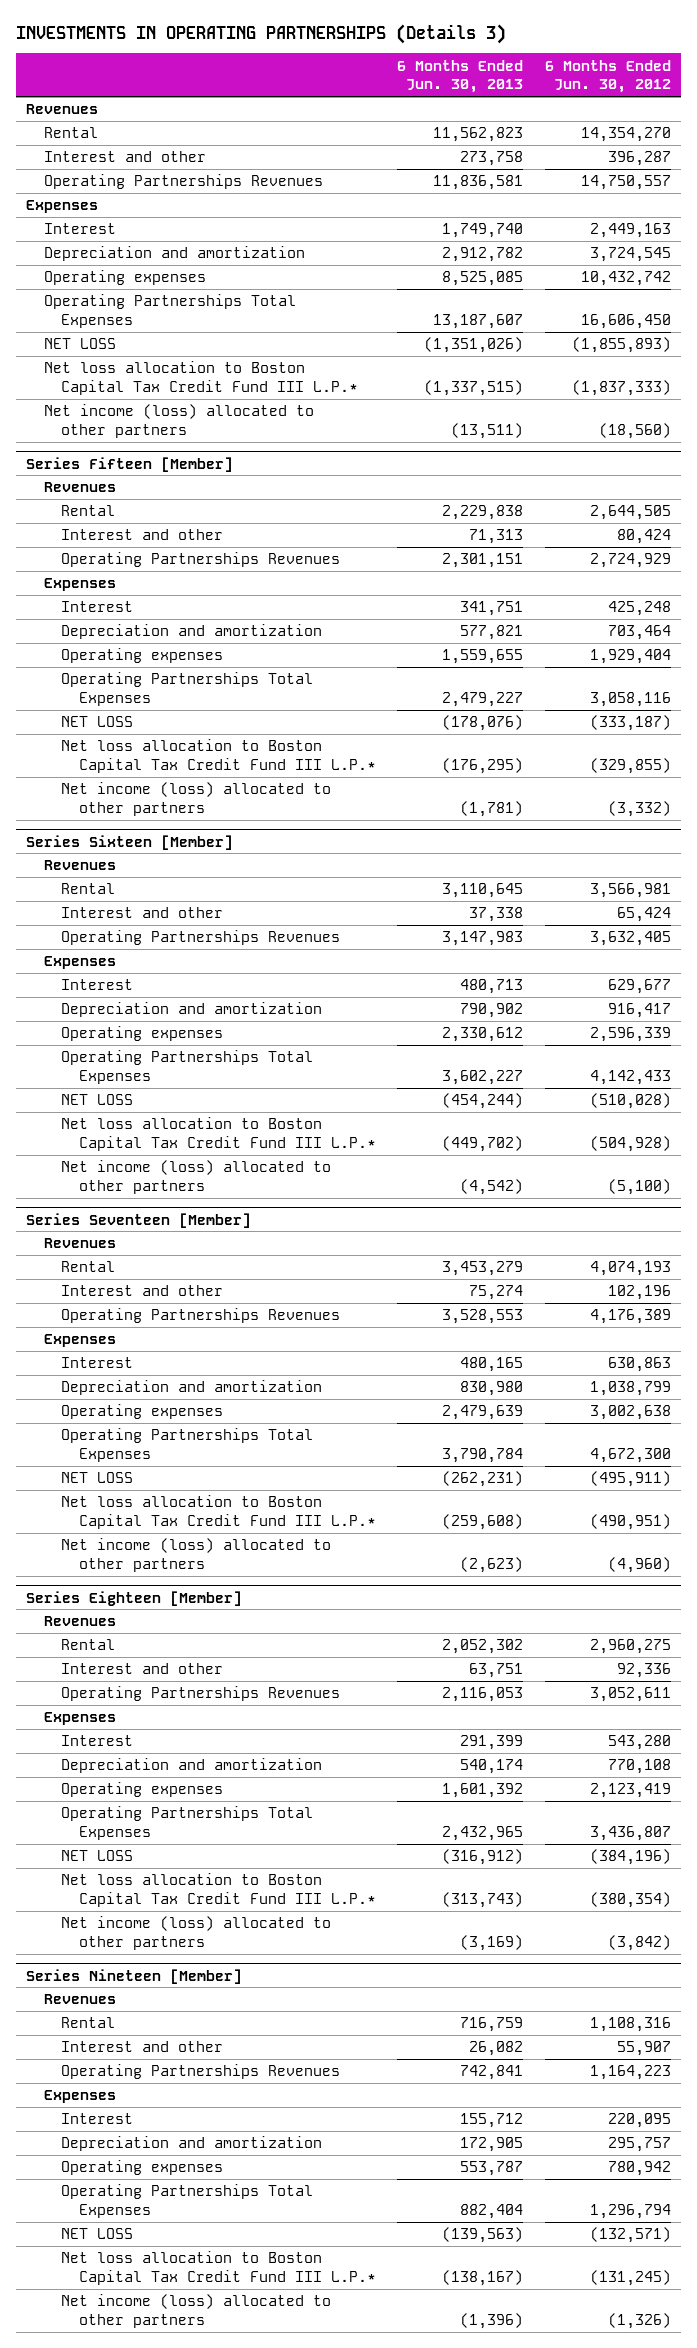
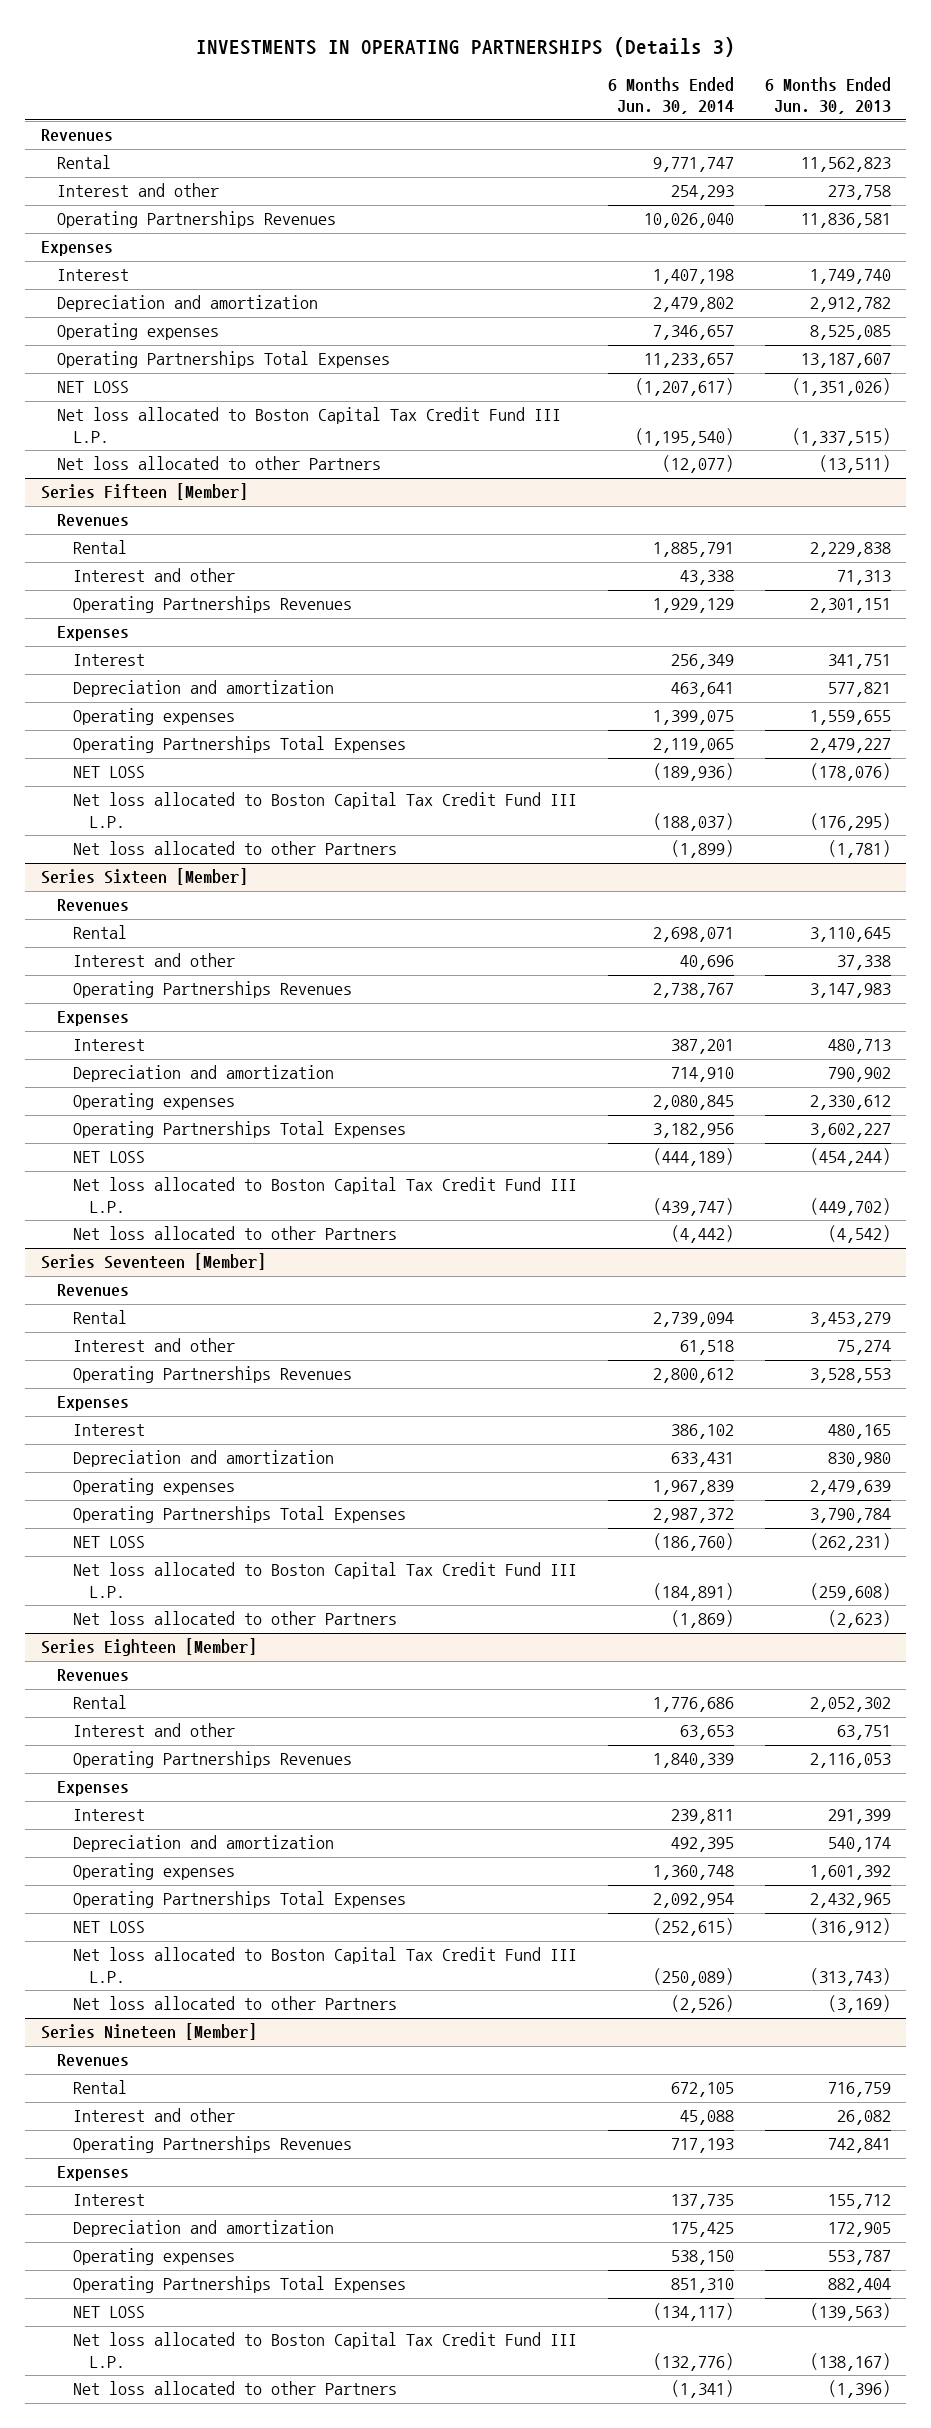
[544,59,671,94] 6 Months Ended Jun. 30, 2012 -> none
none -> [607,77,734,115] 6 Months Ended Jun. 30, 2014
[43,361,359,395] Net loss allocation to Boston Capital Tax Credit Fund III L.P.* -> [56,407,561,443] Net loss allocated to Boston Capital Tax Credit Fund III L.P.
[43,404,314,438] Net income (loss) allocated to other partners -> [56,456,381,471] Net loss allocated to other Partners
[61,739,376,773] Net loss allocation to Boston Capital Tax Credit Fund III L.P.* -> [72,792,577,828] Net loss allocated to Boston Capital Tax Credit Fund III L.P.
[61,782,332,816] Net income (loss) allocated to other partners -> [72,841,397,856] Net loss allocated to other Partners
[61,1117,376,1151] Net loss allocation to Boston Capital Tax Credit Fund III L.P.* -> [72,1177,577,1213] Net loss allocated to Boston Capital Tax Credit Fund III L.P.
[61,1160,332,1194] Net income (loss) allocated to other partners -> [72,1226,397,1241] Net loss allocated to other Partners
[61,1495,376,1529] Net loss allocation to Boston Capital Tax Credit Fund III L.P.* -> [72,1562,577,1598] Net loss allocated to Boston Capital Tax Credit Fund III L.P.
[61,1538,332,1572] Net income (loss) allocated to other partners -> [72,1611,397,1626] Net loss allocated to other Partners
[61,1873,376,1907] Net loss allocation to Boston Capital Tax Credit Fund III L.P.* -> [72,1947,577,1983] Net loss allocated to Boston Capital Tax Credit Fund III L.P.
[61,1916,332,1950] Net income (loss) allocated to other partners -> [72,1996,397,2011] Net loss allocated to other Partners
[61,2251,376,2285] Net loss allocation to Boston Capital Tax Credit Fund III L.P.* -> [72,2332,577,2368] Net loss allocated to Boston Capital Tax Credit Fund III L.P.
[61,2294,332,2328] Net income (loss) allocated to other partners -> [72,2381,397,2396] Net loss allocated to other Partners

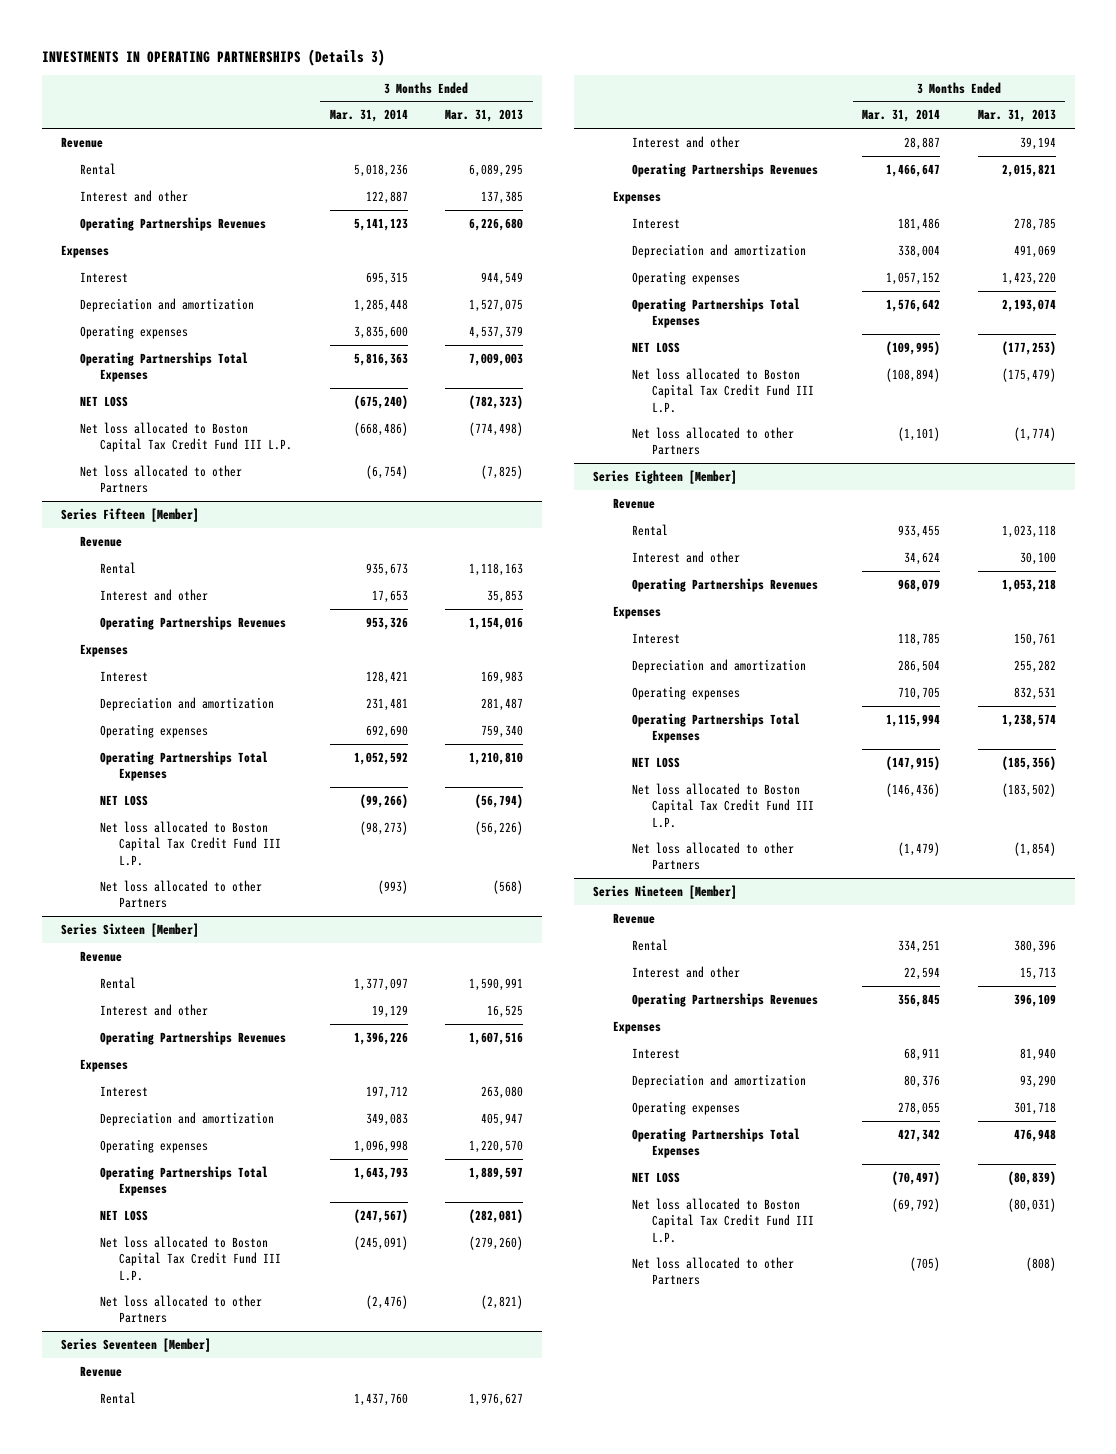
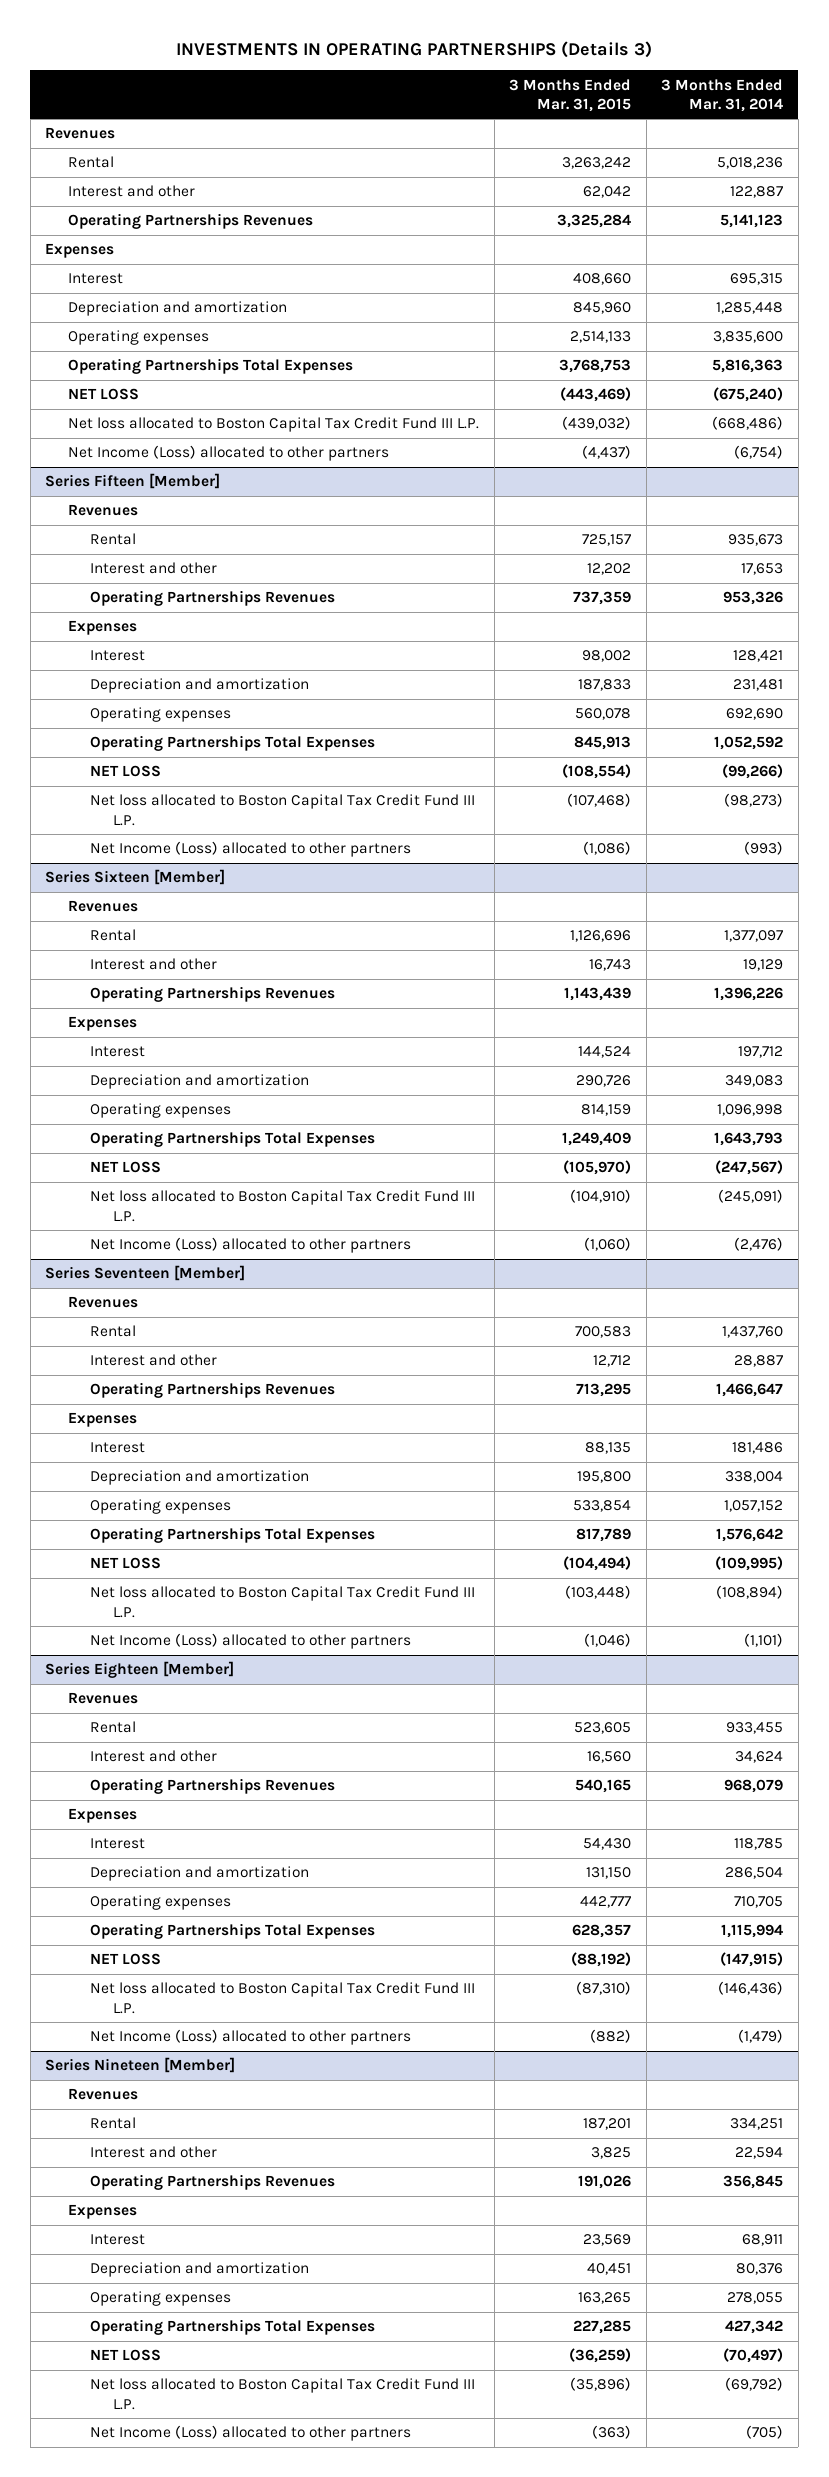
[445,109,524,123] Mar. 31, 2013 -> none
none -> [509,78,632,112] 3 Months Ended Mar. 31, 2015
[60,136,103,148] Revenue -> [45,127,116,140] Revenues
[80,464,243,494] Net loss allocated to other Partners -> [67,445,389,462] Net Income (Loss) allocated to other partners
[80,535,123,547] Revenue -> [67,504,138,517] Revenues
[99,879,262,909] Net loss allocated to other Partners -> [90,841,412,858] Net Income (Loss) allocated to other partners
[80,950,123,962] Revenue -> [67,900,138,913] Revenues
[99,1294,262,1324] Net loss allocated to other Partners -> [90,1237,412,1254] Net Income (Loss) allocated to other partners
[80,1365,123,1377] Revenue -> [67,1296,138,1309] Revenues
[632,426,795,456] Net loss allocated to other Partners -> [90,1633,412,1650] Net Income (Loss) allocated to other partners
[612,497,655,509] Revenue -> [67,1692,138,1705] Revenues
[632,841,795,871] Net loss allocated to other Partners -> [90,2029,412,2046] Net Income (Loss) allocated to other partners
[612,912,655,924] Revenue -> [67,2088,138,2101] Revenues
[632,1256,795,1286] Net loss allocated to other Partners -> [90,2425,412,2442] Net Income (Loss) allocated to other partners

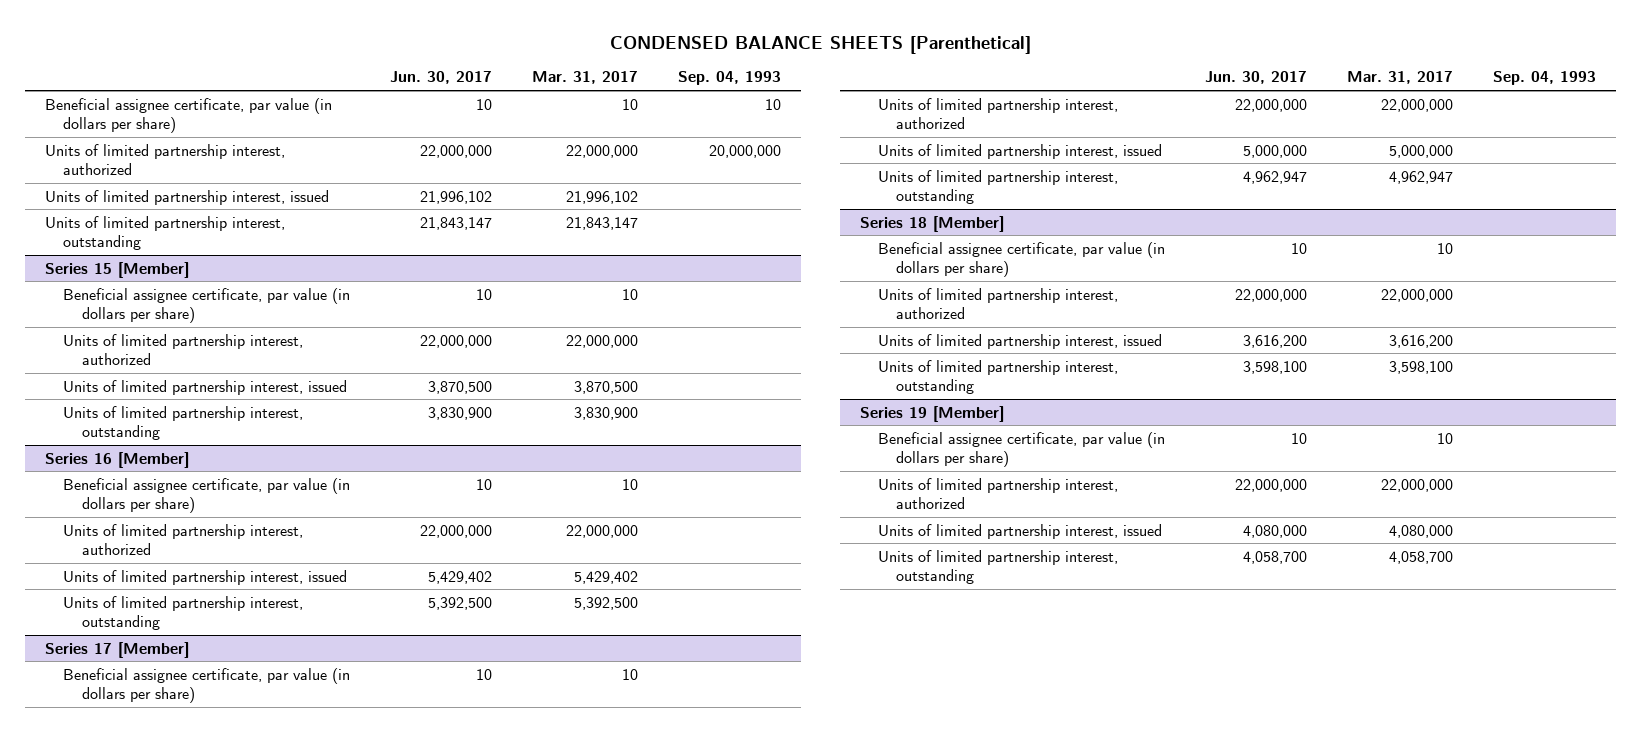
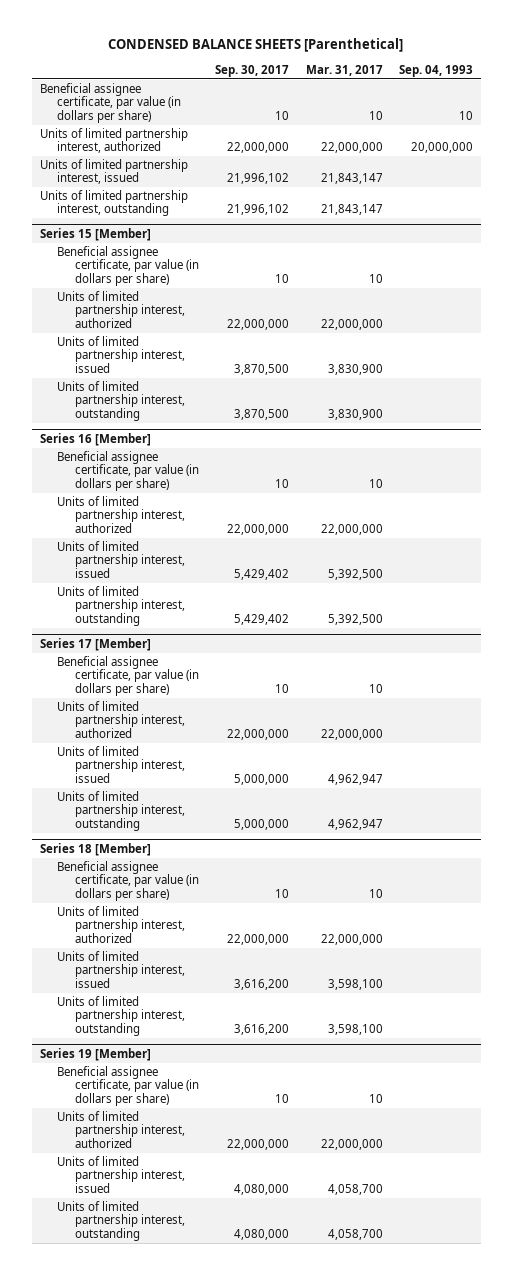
[390,71,493,85] Jun. 30, 2017 -> none
none -> [215,64,290,77] Sep. 30, 2017
[566,190,639,204] 21,996,102 -> [320,173,383,185] 21,843,147
[574,380,639,394] 3,870,500 -> [327,363,383,375] 3,830,900
[574,570,639,584] 5,429,402 -> [327,568,383,580] 5,392,500
[1389,144,1454,158] 5,000,000 -> [327,773,383,785] 4,962,947
[1389,334,1454,348] 3,616,200 -> [327,978,383,990] 3,598,100
[1389,524,1454,538] 4,080,000 -> [327,1183,383,1195] 4,058,700

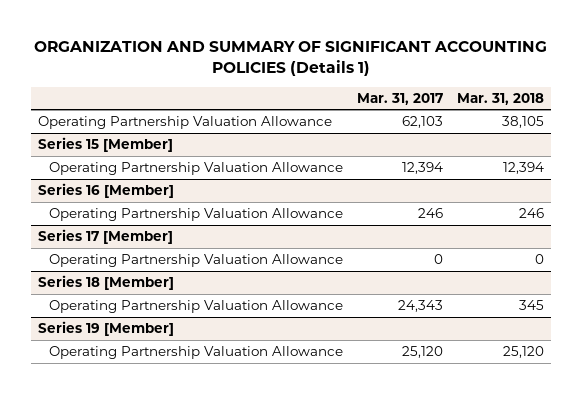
[108,38,404,53] CONDENSED BALANCE SHEETS [Parenthetical] -> [33,40,547,76] ORGANIZATION AND SUMMARY OF SIGNIFICANT ACCOUNTING POLICIES (Details 1)
[215,64,290,77] Sep. 30, 2017 -> none
[398,64,473,77] Sep. 04, 1993 -> none
none -> [456,92,544,105] Mar. 31, 2018
[39,83,182,123] Beneficial assignee certificate, par value (in dollars per share) -> none
[39,128,188,154] Units of limited partnership interest, authorized -> none
[39,159,188,185] Units of limited partnership interest, issued -> none
[39,190,188,217] Units of limited partnership interest, outstanding -> none
none -> [37,116,332,130] Operating Partnership Valuation Allowance
[57,246,200,286] Beneficial assignee certificate, par value (in dollars per share) -> none
[57,291,186,328] Units of limited partnership interest, authorized -> none
[57,336,186,373] Units of limited partnership interest, issued -> none
[57,381,186,421] Units of limited partnership interest, outstanding -> none
none -> [49,162,344,176] Operating Partnership Valuation Allowance
[57,451,200,491] Beneficial assignee certificate, par value (in dollars per share) -> none
[57,496,186,533] Units of limited partnership interest, authorized -> none
[57,541,186,578] Units of limited partnership interest, issued -> none
[57,586,186,626] Units of limited partnership interest, outstanding -> none
none -> [49,208,344,222] Operating Partnership Valuation Allowance
[57,656,200,696] Beneficial assignee certificate, par value (in dollars per share) -> none
[57,701,186,738] Units of limited partnership interest, authorized -> none
[57,746,186,783] Units of limited partnership interest, issued -> none
[57,791,186,831] Units of limited partnership interest, outstanding -> none
none -> [49,254,344,268] Operating Partnership Valuation Allowance
[57,861,200,901] Beneficial assignee certificate, par value (in dollars per share) -> none
[57,906,186,943] Units of limited partnership interest, authorized -> none
[57,951,186,988] Units of limited partnership interest, issued -> none
[57,996,186,1036] Units of limited partnership interest, outstanding -> none
none -> [49,300,344,314] Operating Partnership Valuation Allowance
[57,1066,200,1106] Beneficial assignee certificate, par value (in dollars per share) -> none
[57,1111,186,1148] Units of limited partnership interest, authorized -> none
[57,1156,186,1193] Units of limited partnership interest, issued -> none
[57,1201,186,1241] Units of limited partnership interest, outstanding -> none
none -> [49,346,344,360] Operating Partnership Valuation Allowance

